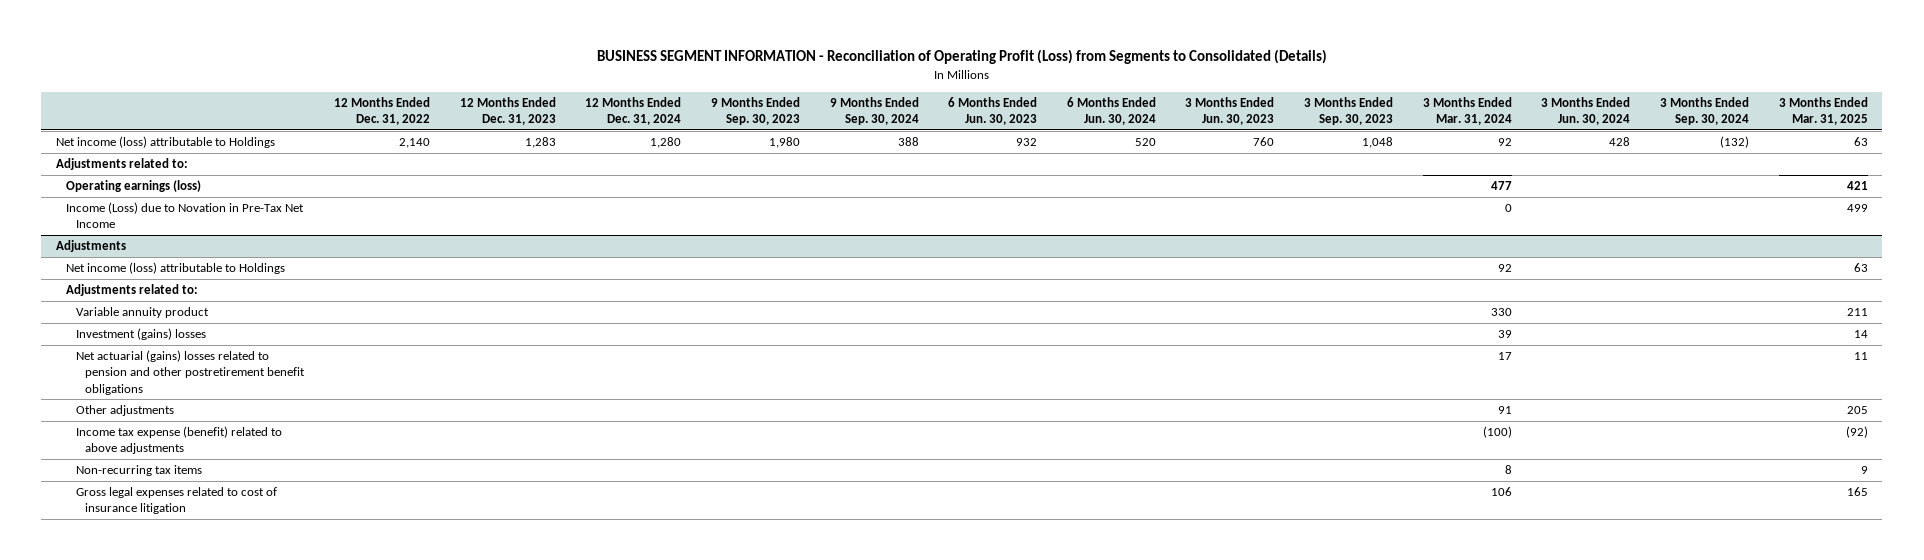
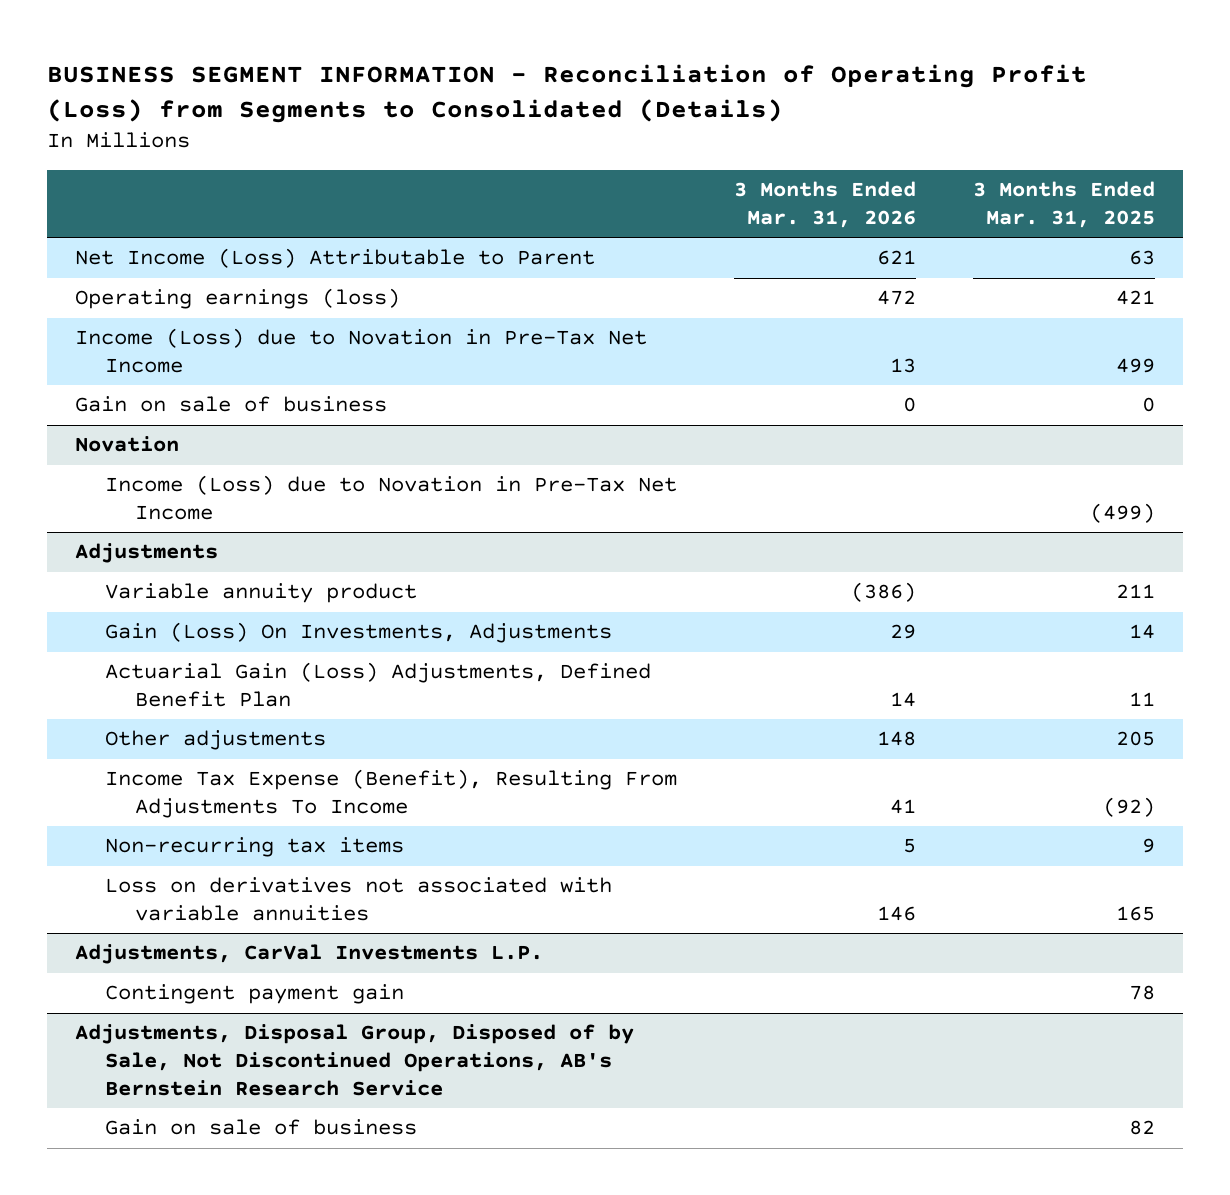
[334,96,431,126] 12 Months Ended Dec. 31, 2022 -> none
[459,96,556,126] 12 Months Ended Dec. 31, 2023 -> none
[585,96,682,126] 12 Months Ended Dec. 31, 2024 -> none
[710,96,800,126] 9 Months Ended Sep. 30, 2023 -> none
[829,96,919,126] 9 Months Ended Sep. 30, 2024 -> none
[948,96,1038,126] 6 Months Ended Jun. 30, 2023 -> none
[1066,96,1156,126] 6 Months Ended Jun. 30, 2024 -> none
[1185,96,1275,126] 3 Months Ended Jun. 30, 2023 -> none
[1304,96,1394,126] 3 Months Ended Sep. 30, 2023 -> none
[1422,96,1512,126] 3 Months Ended Mar. 31, 2024 -> none
[1541,96,1631,126] 3 Months Ended Jun. 30, 2024 -> none
[1660,96,1750,126] 3 Months Ended Sep. 30, 2024 -> none
none -> [733,181,916,228] 3 Months Ended Mar. 31, 2026
[56,157,189,170] Adjustments related to: -> none
[56,135,276,148] Net income (loss) attributable to Holdings -> [75,248,596,269] Net Income (Loss) Attributable to Parent
none -> [75,396,388,413] Gain on sale of business
none -> [75,436,180,453] Novation
none -> [105,475,678,521] Income (Loss) due to Novation in Pre-Tax Net Income
[65,261,285,274] Net income (loss) attributable to Holdings -> none
[65,283,198,296] Adjustments related to: -> none
[75,327,206,340] Investment (gains) losses -> [105,622,613,644] Gain (Loss) On Investments, Adjustments
[75,349,306,395] Net actuarial (gains) losses related to pension and other postretirement benefit obligations -> [105,662,652,708] Actuarial Gain (Loss) Adjustments, Defined Benefit Plan
[75,425,282,455] Income tax expense (benefit) related to above adjustments -> [105,769,678,819] Income Tax Expense (Benefit), Resulting From Adjustments To Income
[75,486,277,515] Gross legal expenses related to cost of insurance litigation -> [105,877,613,922] Loss on derivatives not associated with variable annuities
none -> [75,944,544,965] Adjustments, CarVal Investments L.P.
none -> [105,984,405,1005] Contingent payment gain
none -> [75,1024,635,1096] Adjustments, Disposal Group, Disposed of by Sale, Not Discontinued Operations, AB's Bernstein Research Service
none -> [105,1119,418,1136] Gain on sale of business

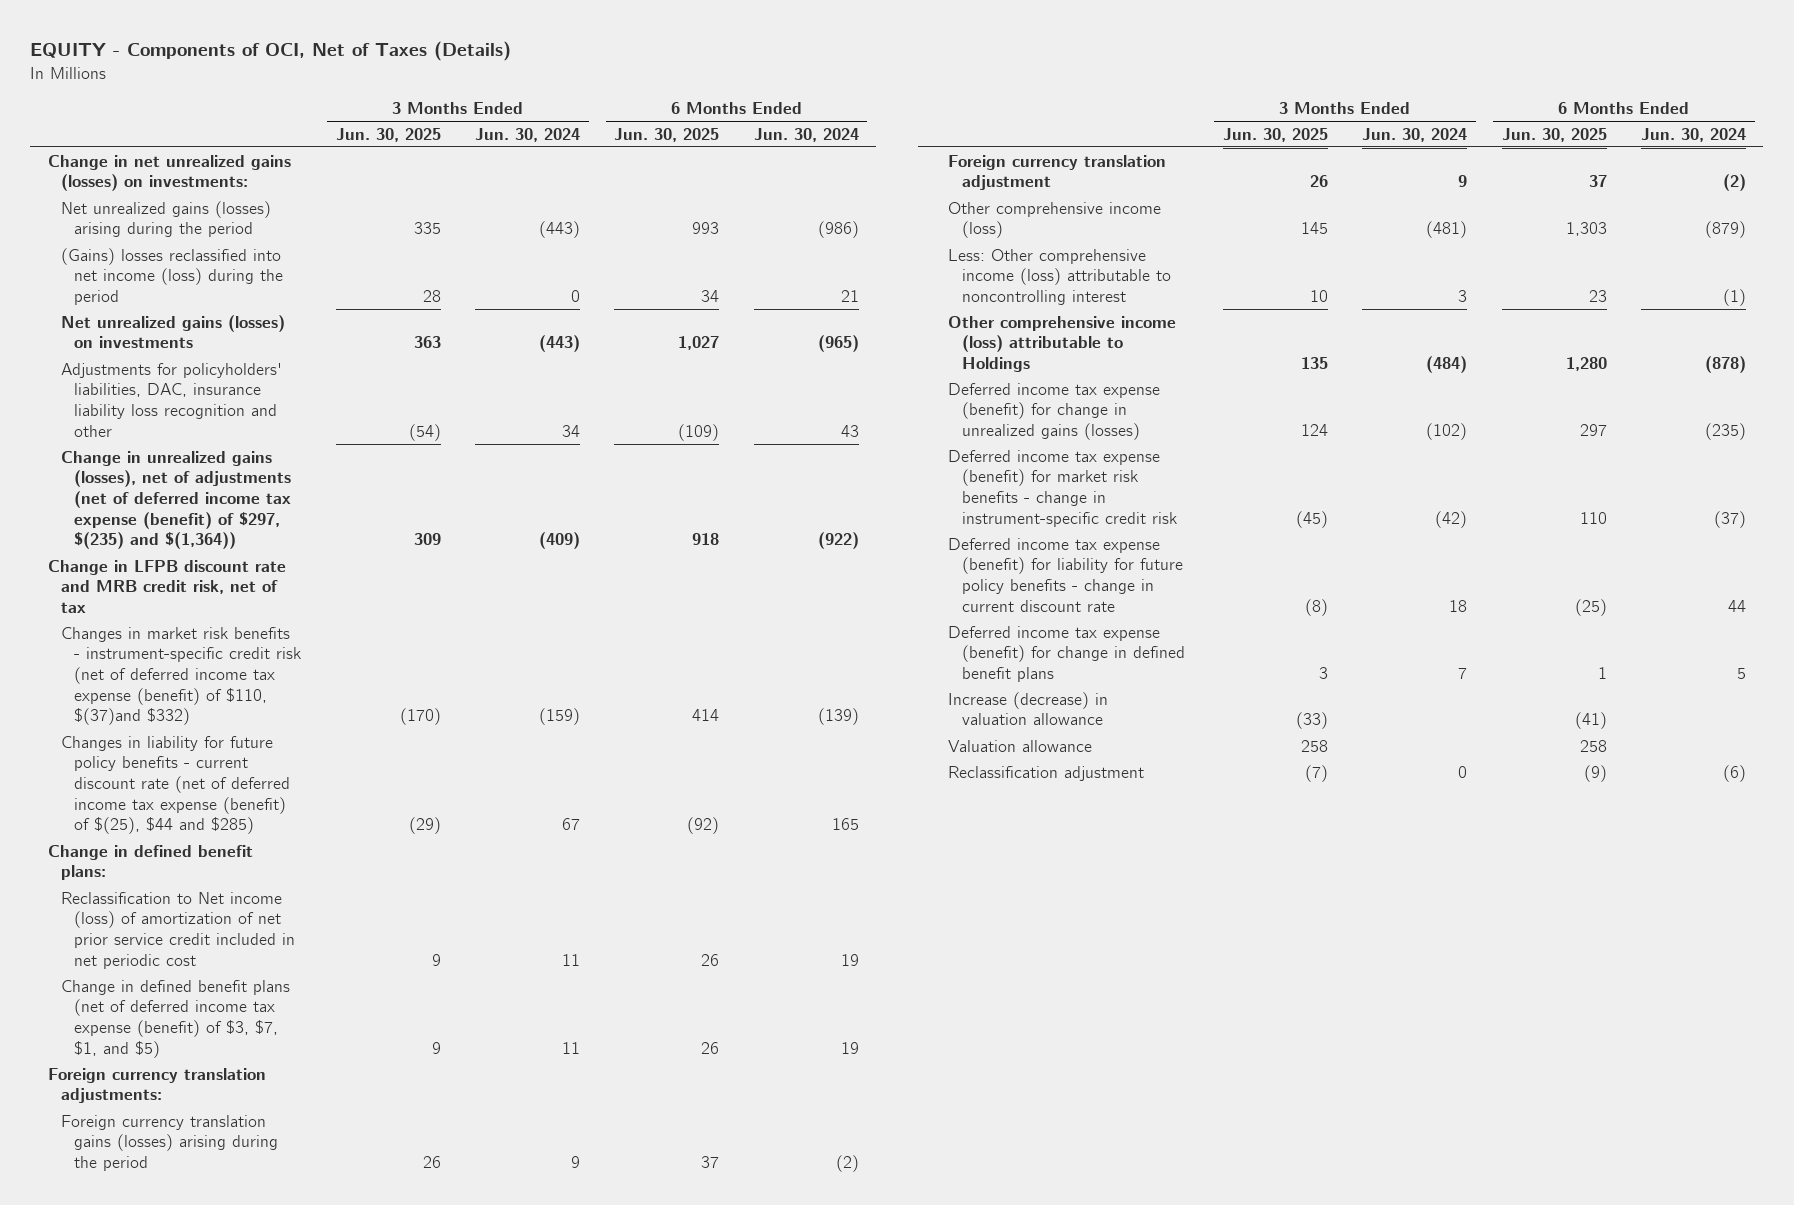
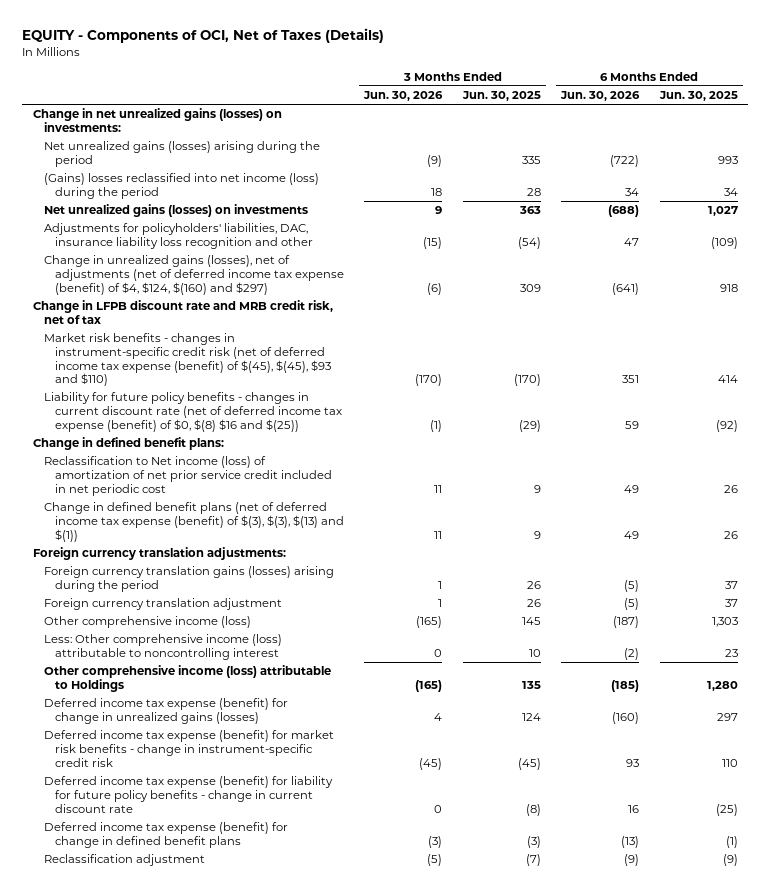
[475,127,581,142] Jun. 30, 2024 -> none
[753,127,859,142] Jun. 30, 2024 -> none
none -> [363,91,444,102] Jun. 30, 2026
none -> [560,91,641,102] Jun. 30, 2026
[60,450,292,550] Change in unrealized gains (losses), net of adjustments (net of deferred income tax expense (benefit) of $297, $(235) and $(1,364)) -> [43,255,345,295] Change in unrealized gains (losses), net of adjustments (net of deferred income tax expense (benefit) of $4, $124, $(160) and $297)
[60,626,302,726] Changes in market risk benefits - instrument-specific credit risk (net of deferred income tax expense (benefit) of $110, $(37)and $332) -> [43,333,332,387] Market risk benefits - changes in instrument-specific credit risk (net of deferred income tax expense (benefit) of $(45), $(45), $93 and $110)
[60,735,291,835] Changes in liability for future policy benefits - current discount rate (net of deferred income tax expense (benefit) of $(25), $44 and $285) -> [43,392,343,432] Liability for future policy benefits - changes in current discount rate (net of deferred income tax expense (benefit) of $0, $(8) $16 and $(25))
[60,979,290,1058] Change in defined benefit plans (net of deferred income tax expense (benefit) of $3, $7, $1, and $5) -> [43,502,345,542] Change in defined benefit plans (net of deferred income tax expense (benefit) of $(3), $(3), $(13) and $(1))
[948,691,1109,726] Increase (decrease) in valuation allowance -> none
[948,739,1093,752] Valuation allowance -> none
[1318,666,1328,679] 3 -> [526,835,541,848] (3)
[1597,666,1607,679] 1 -> [725,835,738,848] (1)

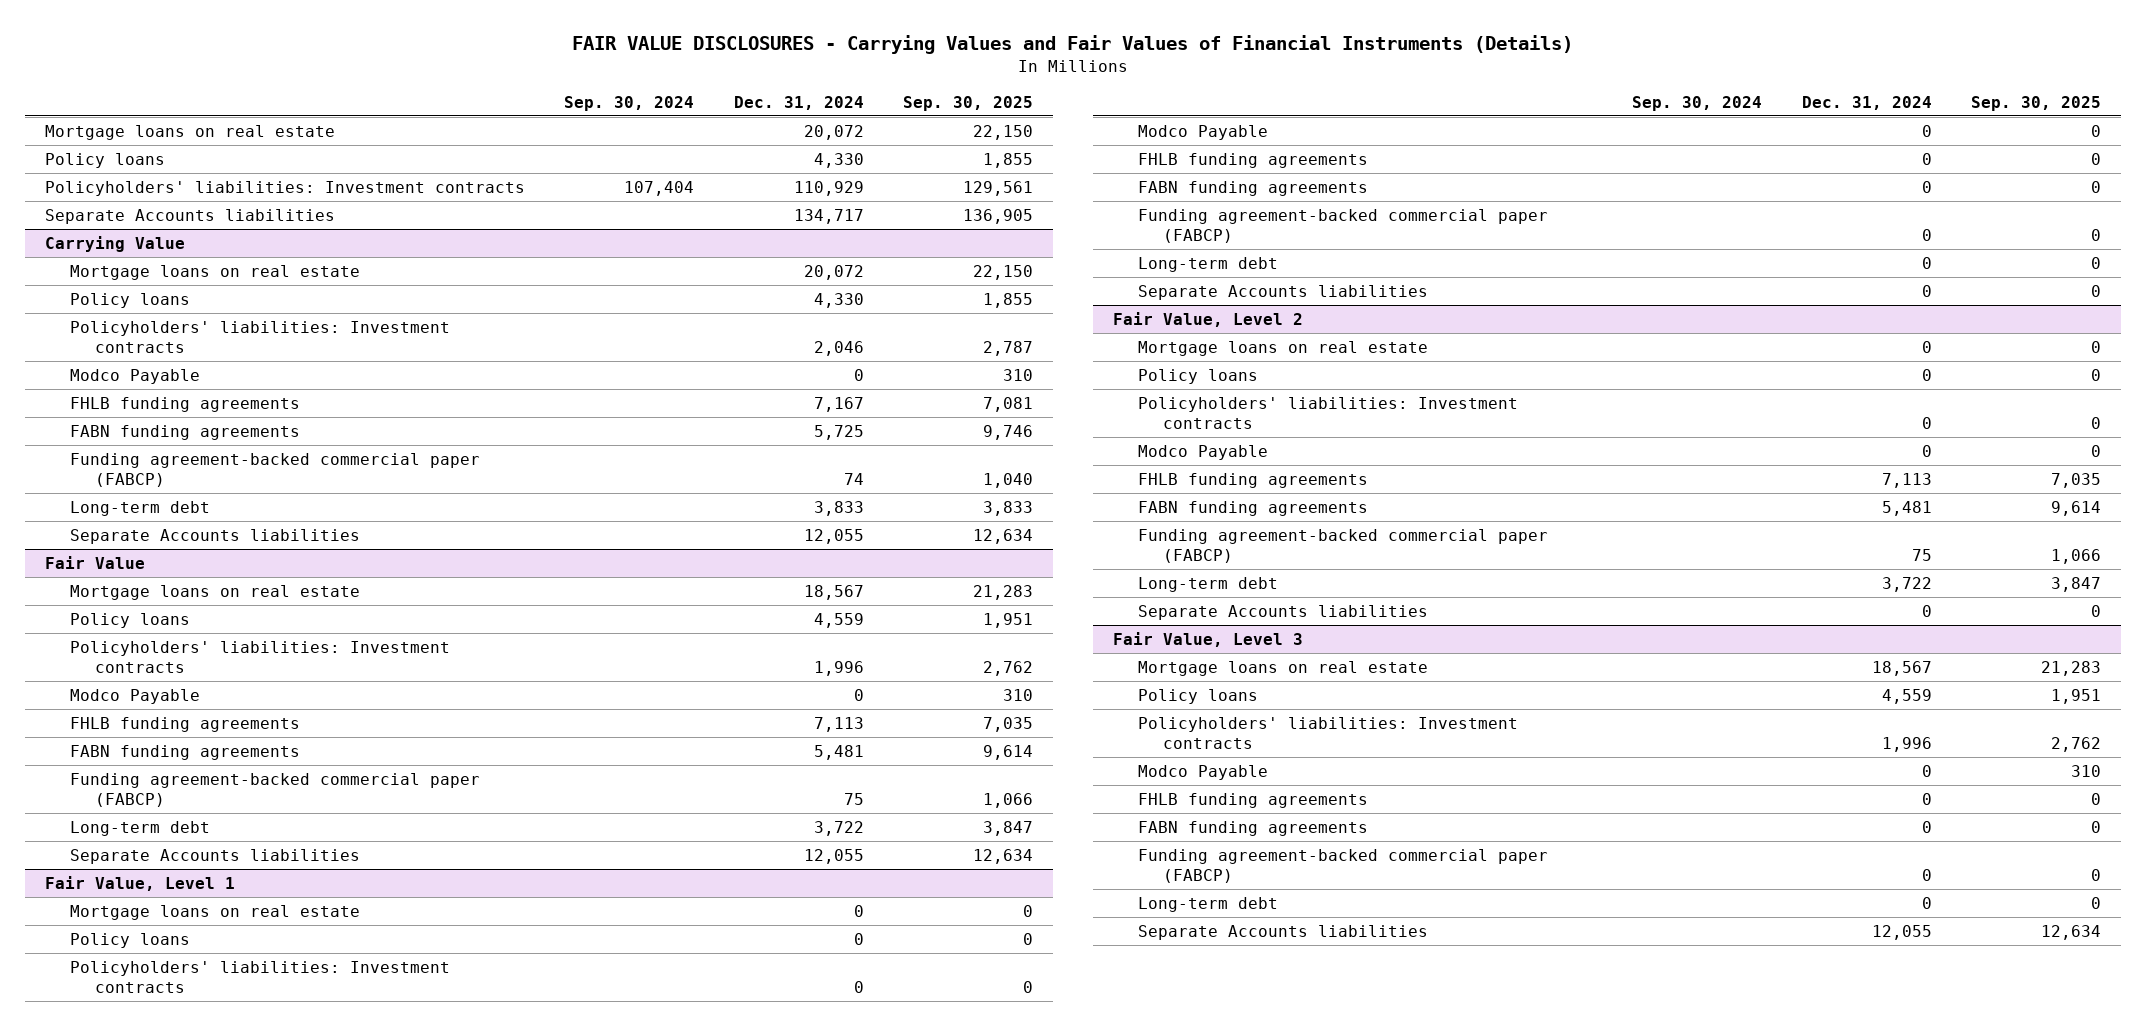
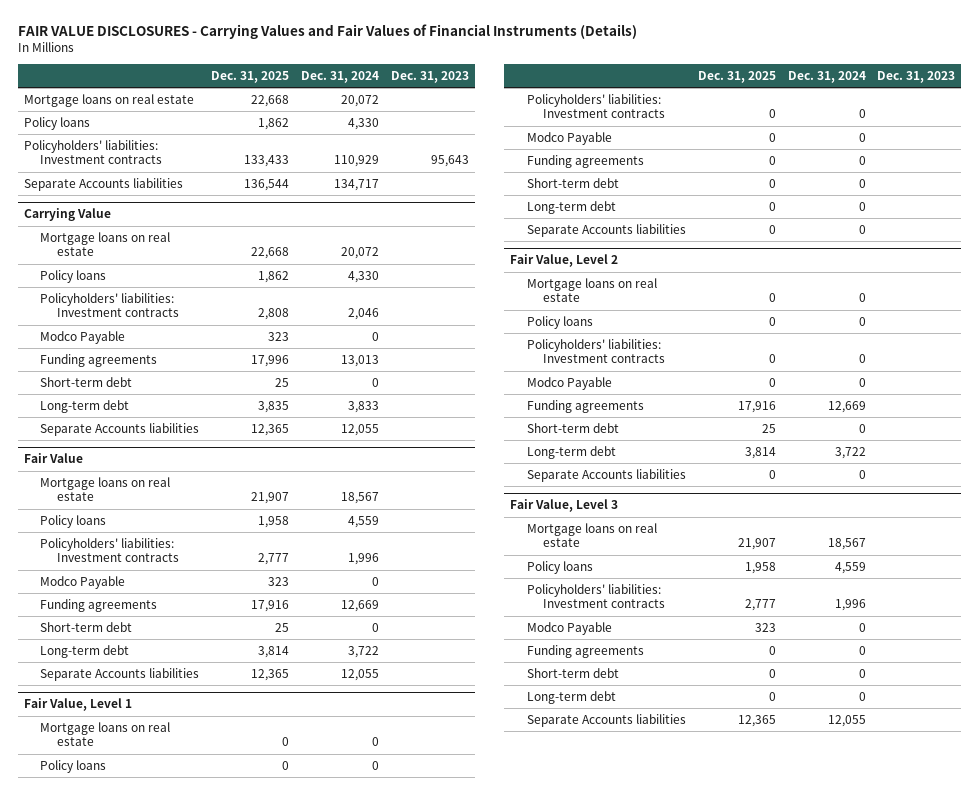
[564,95,695,111] Sep. 30, 2024 -> none
[903,95,1034,111] Sep. 30, 2025 -> none
none -> [211,70,290,83] Dec. 31, 2025
none -> [390,70,469,83] Dec. 31, 2023
[70,396,301,412] FHLB funding agreements -> none
[70,452,481,488] Funding agreement-backed commercial paper (FABCP) -> none
[70,424,301,440] FABN funding agreements -> [40,354,158,368] Funding agreements
[813,424,864,440] 5,725 -> [340,355,379,368] 13,013
none -> [40,377,133,388] Short-term debt
[70,716,301,732] FHLB funding agreements -> none
[70,772,481,808] Funding agreement-backed commercial paper (FABCP) -> none
[70,744,301,760] FABN funding agreements -> [40,599,158,613] Funding agreements
[813,744,864,760] 5,481 -> [340,600,379,613] 12,669
none -> [40,622,133,633] Short-term debt
[1137,152,1368,168] FHLB funding agreements -> none
[1137,208,1548,244] Funding agreement-backed commercial paper (FABCP) -> none
[1137,180,1368,196] FABN funding agreements -> [526,155,644,169] Funding agreements
none -> [526,178,619,189] Short-term debt
[1137,472,1368,488] FHLB funding agreements -> none
[1137,528,1548,564] Funding agreement-backed commercial paper (FABCP) -> none
[1137,500,1368,516] FABN funding agreements -> [526,400,644,414] Funding agreements
[1881,500,1932,516] 5,481 -> [827,401,866,414] 12,669
none -> [526,423,619,434] Short-term debt
[1137,792,1368,808] FHLB funding agreements -> none
[1137,848,1548,884] Funding agreement-backed commercial paper (FABCP) -> none
[1137,820,1368,836] FABN funding agreements -> [526,645,644,659] Funding agreements
none -> [526,668,619,679] Short-term debt

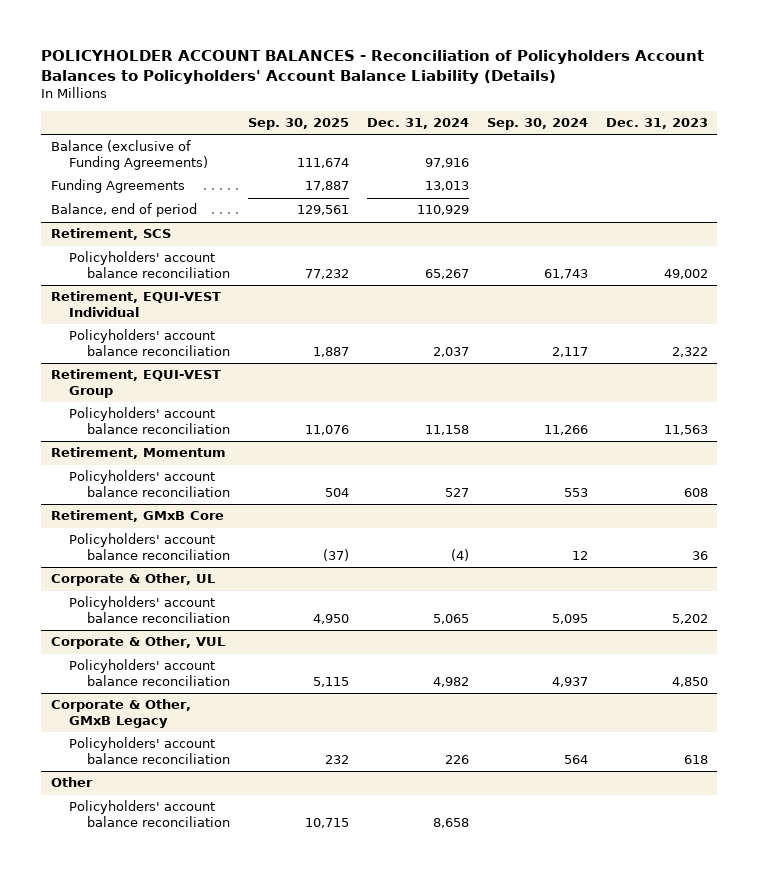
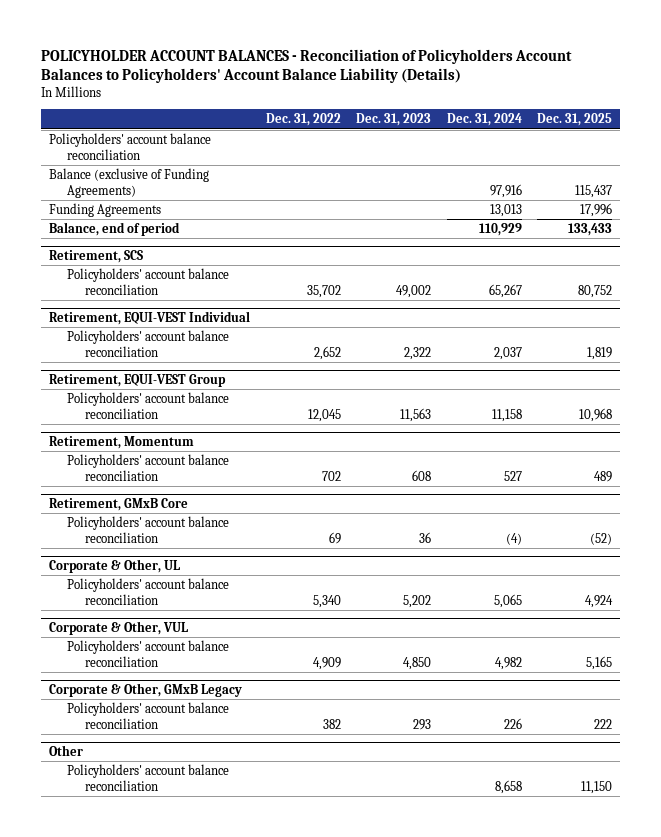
[247,118,349,131] Sep. 30, 2025 -> none
[487,118,589,131] Sep. 30, 2024 -> none
none -> [265,113,341,127] Dec. 31, 2022
none -> [537,113,613,127] Dec. 31, 2025
none -> [49,132,212,160] Policyholders' account balance reconciliation
[684,755,709,765] 618 -> [413,718,432,730] 293

